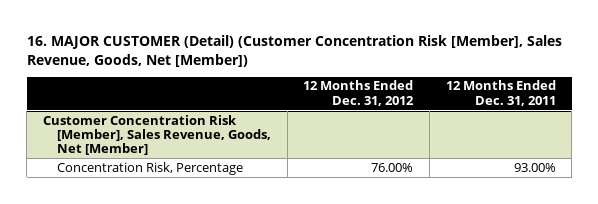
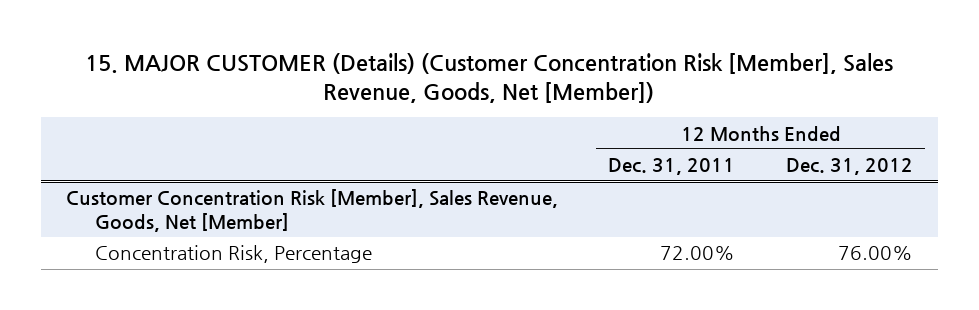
[26,34,562,67] 16. MAJOR CUSTOMER (Detail) (Customer Concentration Risk [Member], Sales Revenue, Goods, Net [Member]) -> [85,52,894,103] 15. MAJOR CUSTOMER (Details) (Customer Concentration Risk [Member], Sales Revenue, Goods, Net [Member])
[513,162,556,172] 93.00% -> [660,246,736,261] 72.00%

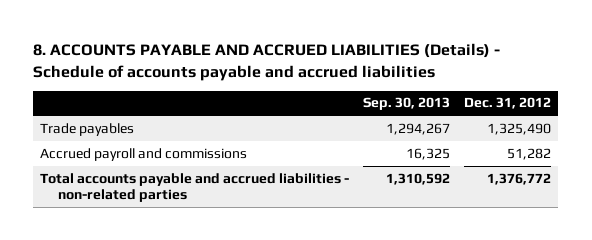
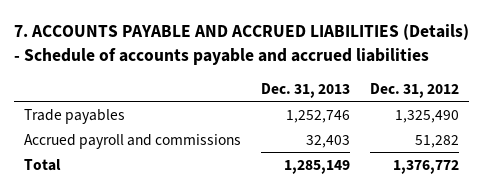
[33,42,501,81] 8. ACCOUNTS PAYABLE AND ACCRUED LIABILITIES (Details) - Schedule of accounts payable and accrued liabilities -> [13,24,469,65] 7. ACCOUNTS PAYABLE AND ACCRUED LIABILITIES (Details) - Schedule of accounts payable and accrued liabilities
[363,97,451,111] Sep. 30, 2013 -> none
none -> [260,82,350,98] Dec. 31, 2013
[40,172,350,203] Total accounts payable and accrued liabilities - non-related parties -> [23,158,61,171] Total

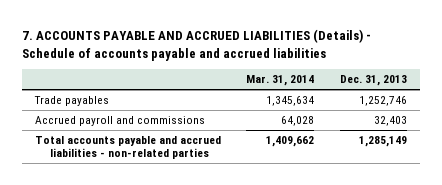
[369,82,459,98] Dec. 31, 2012 -> none
none -> [246,75,315,87] Mar. 31, 2014
[23,158,61,171] Total -> [34,136,221,160] Total accounts payable and accrued liabilities - non-related parties

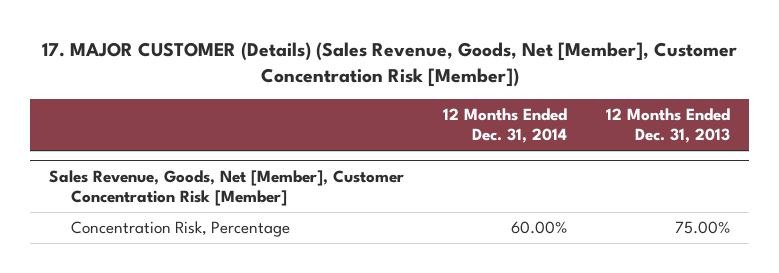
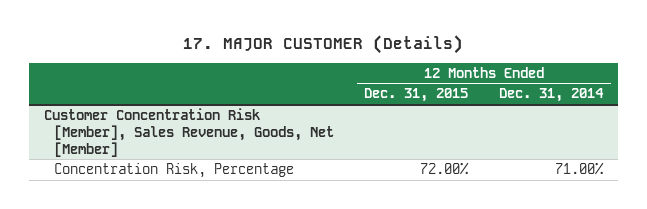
[41,42,737,88] 17. MAJOR CUSTOMER (Details) (Sales Revenue, Goods, Net [Member], Customer Concentration Risk [Member]) -> [183,35,464,55] 17. MAJOR CUSTOMER (Details)
[605,108,730,144] 12 Months Ended Dec. 31, 2013 -> none
none -> [364,88,469,103] Dec. 31, 2015
[49,169,405,206] Sales Revenue, Goods, Net [Member], Customer Concentration Risk [Member] -> [43,107,334,157] Customer Concentration Risk [Member], Sales Revenue, Goods, Net [Member]
[511,221,568,235] 60.00% -> [554,161,604,175] 71.00%

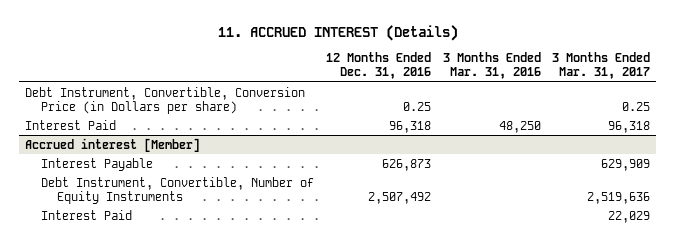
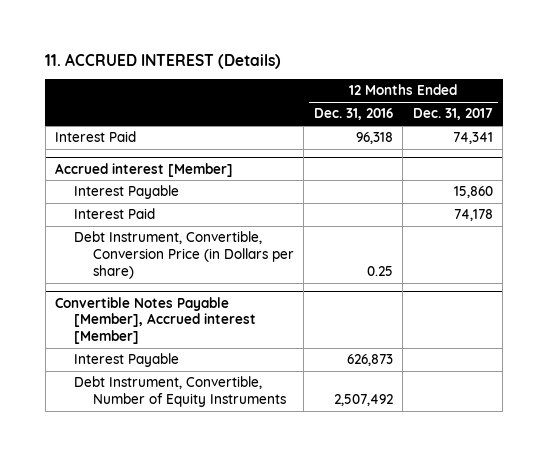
[442,52,541,80] 3 Months Ended Mar. 31, 2016 -> none
[552,52,651,80] 3 Months Ended Mar. 31, 2017 -> none
none -> [412,108,493,121] Dec. 31, 2017
[24,86,305,114] Debt Instrument, Convertible, Conversion Price (in Dollars per share) -> none
none -> [73,185,179,200] Interest Payable
[41,209,133,220] Interest Paid -> [73,208,155,220] Interest Paid
none -> [73,231,294,279] Debt Instrument, Convertible, Conversion Price (in Dollars per share)
none -> [55,296,256,345] Convertible Notes Payable [Member], Accrued interest [Member]

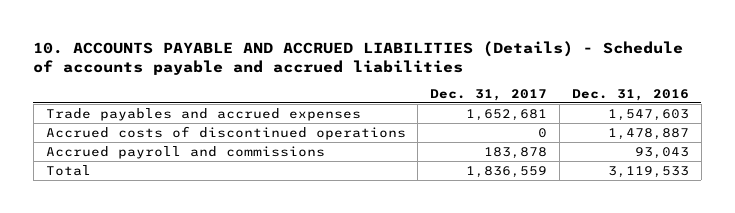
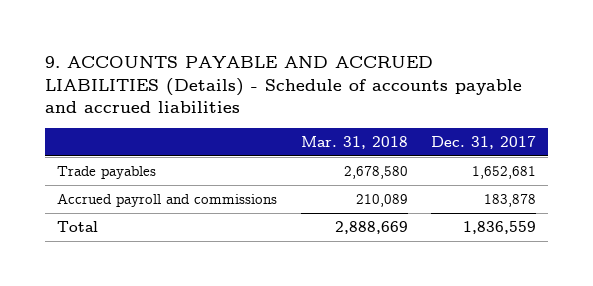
[33,40,684,75] 10. ACCOUNTS PAYABLE AND ACCRUED LIABILITIES (Details) - Schedule of accounts payable and accrued liabilities -> [45,55,523,114] 9. ACCOUNTS PAYABLE AND ACCRUED LIABILITIES (Details) - Schedule of accounts payable and accrued liabilities
[571,88,689,101] Dec. 31, 2016 -> none
none -> [300,136,408,150] Mar. 31, 2018
[45,125,406,140] Accrued costs of discontinued operations -> none
[45,107,361,121] Trade payables and accrued expenses -> [56,165,156,179] Trade payables

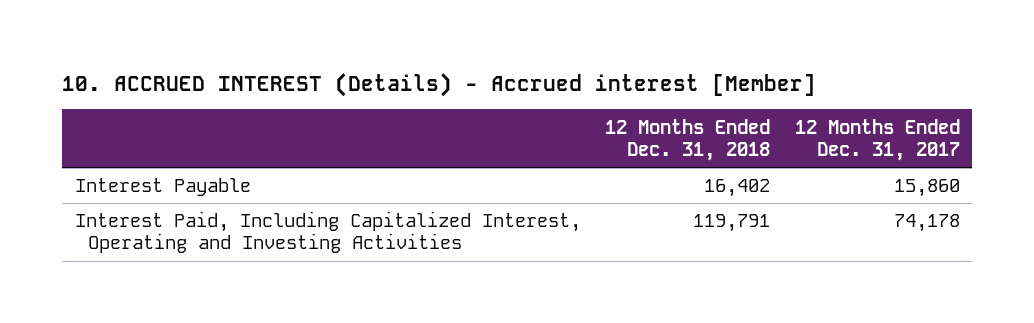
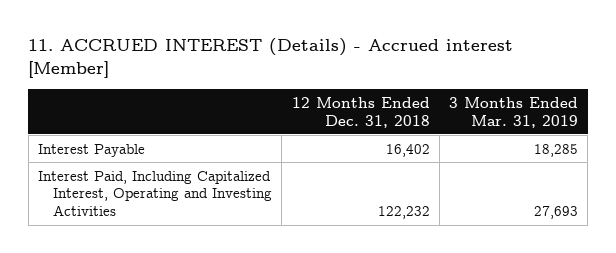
[62,72,817,97] 10. ACCRUED INTEREST (Details) - Accrued interest [Member] -> [28,38,514,79] 11. ACCRUED INTEREST (Details) - Accrued interest [Member]
[794,118,960,161] 12 Months Ended Dec. 31, 2017 -> none
none -> [448,96,578,128] 3 Months Ended Mar. 31, 2019
[693,214,771,233] 119,791 -> [377,206,430,220] 122,232

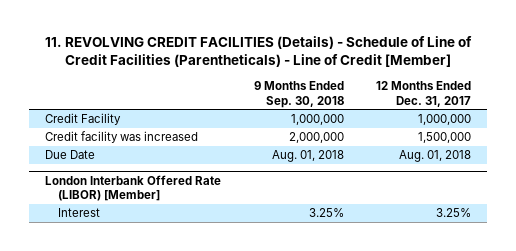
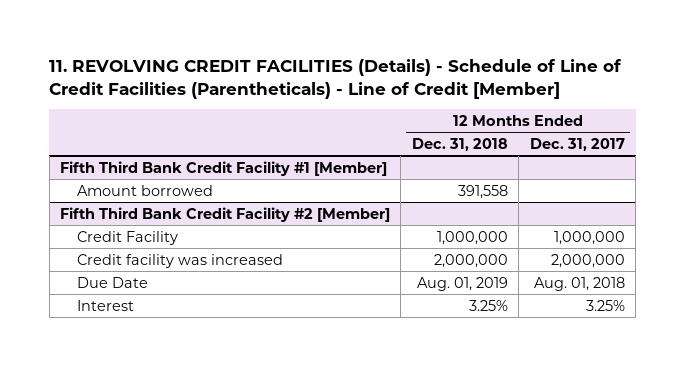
[253,81,344,108] 9 Months Ended Sep. 30, 2018 -> none
none -> [411,137,508,151] Dec. 31, 2018
none -> [59,160,387,176] Fifth Third Bank Credit Facility #1 [Member]
none -> [77,184,214,196] Amount borrowed
none -> [59,206,390,222] Fifth Third Bank Credit Facility #2 [Member]
[418,132,472,144] 1,500,000 -> [550,253,625,268] 2,000,000
[45,174,222,201] London Interbank Offered Rate (LIBOR) [Member] -> none

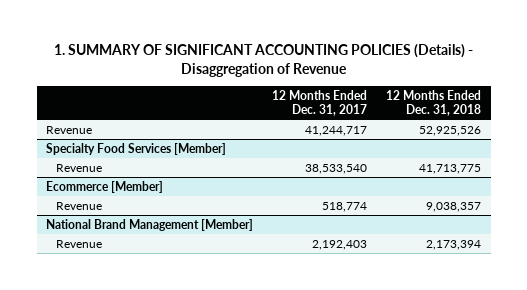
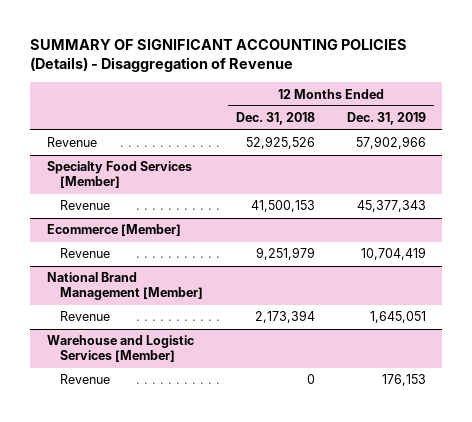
[53,44,473,77] 1. SUMMARY OF SIGNIFICANT ACCOUNTING POLICIES (Details) - Disaggregation of Revenue -> [30,38,408,73] SUMMARY OF SIGNIFICANT ACCOUNTING POLICIES (Details) - Disaggregation of Revenue
[272,89,368,117] 12 Months Ended Dec. 31, 2017 -> none
none -> [346,112,426,126] Dec. 31, 2019
[419,163,482,174] 41,713,775 -> [250,200,315,213] 41,500,153
[426,201,482,212] 9,038,357 -> [255,247,315,261] 9,251,979
none -> [46,335,194,363] Warehouse and Logistic Services [Member]
none -> [60,374,111,385] Revenue

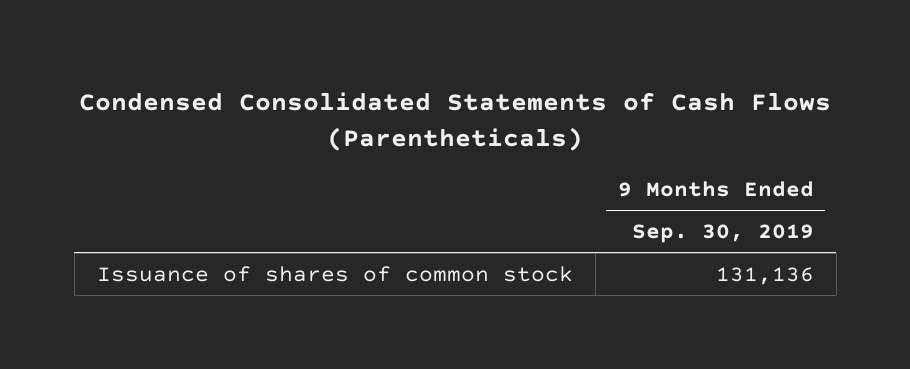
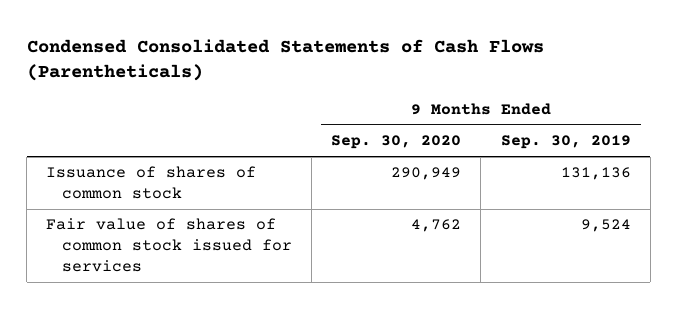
none -> [331,135,462,150] Sep. 30, 2020
none -> [46,218,292,273] Fair value of shares of common stock issued for services

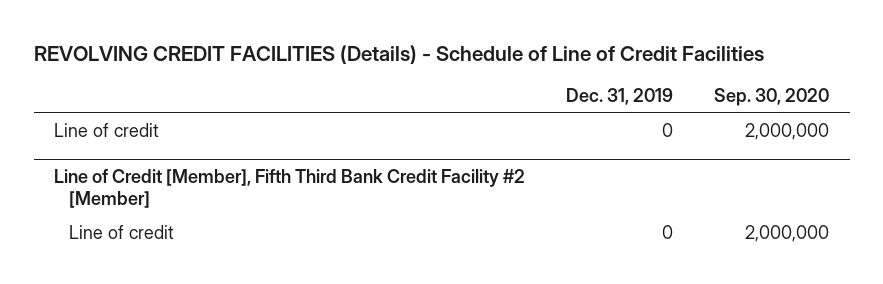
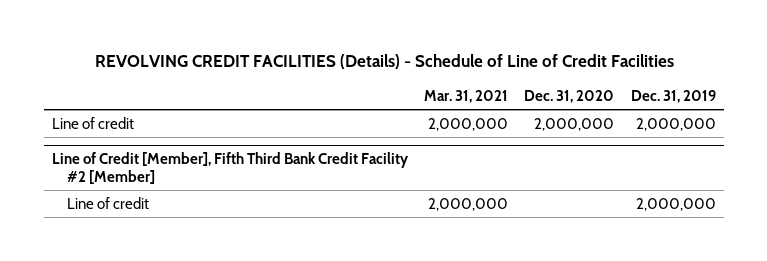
[714,88,830,107] Sep. 30, 2020 -> none
none -> [424,89,509,103] Mar. 31, 2021
none -> [524,89,615,103] Dec. 31, 2020
[662,123,674,138] 0 -> [635,117,716,131] 2,000,000
[662,225,674,240] 0 -> [635,197,716,211] 2,000,000

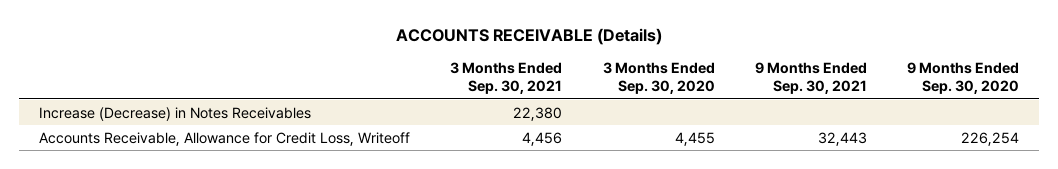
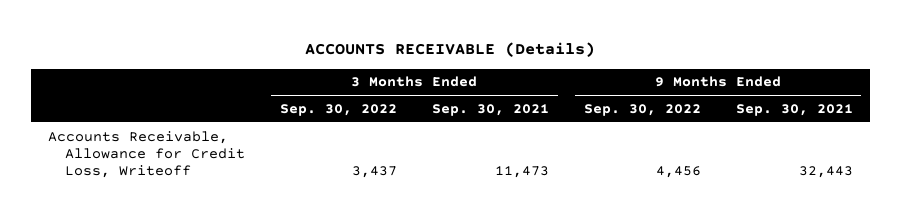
[602,62,715,95] 3 Months Ended Sep. 30, 2020 -> none
[906,62,1019,95] 9 Months Ended Sep. 30, 2020 -> none
none -> [280,103,398,116] Sep. 30, 2022
none -> [583,103,701,116] Sep. 30, 2022
[39,106,312,121] Increase (Decrease) in Notes Receivables -> none
[522,131,563,146] 4,456 -> [494,165,549,178] 11,473

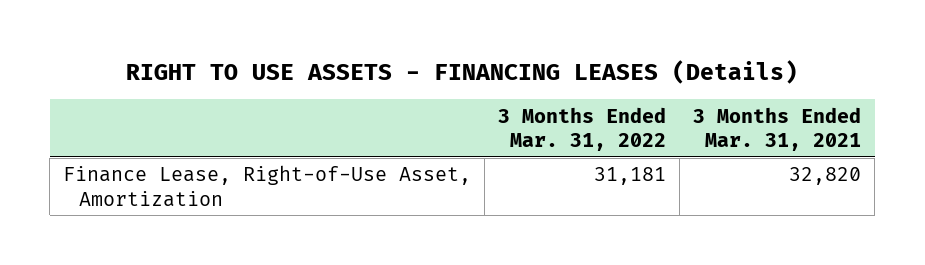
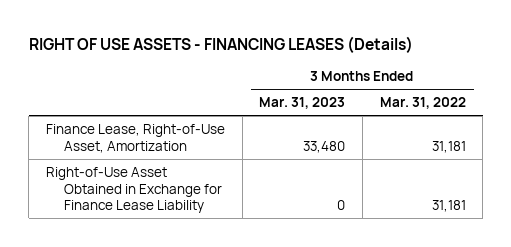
[126,59,799,84] RIGHT TO USE ASSETS - FINANCING LEASES (Details) -> [28,35,413,53] RIGHT OF USE ASSETS - FINANCING LEASES (Details)
[693,106,862,151] 3 Months Ended Mar. 31, 2021 -> none
none -> [259,97,346,110] Mar. 31, 2023
none -> [45,166,222,214] Right-of-Use Asset Obtained in Exchange for Finance Lease Liability

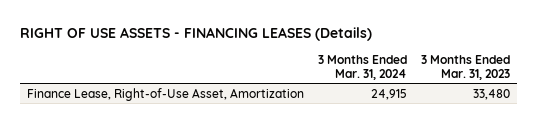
[379,97,466,110] Mar. 31, 2022 -> none
none -> [317,54,407,81] 3 Months Ended Mar. 31, 2024
[45,166,222,214] Right-of-Use Asset Obtained in Exchange for Finance Lease Liability -> none

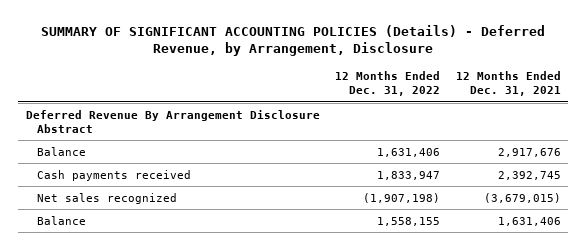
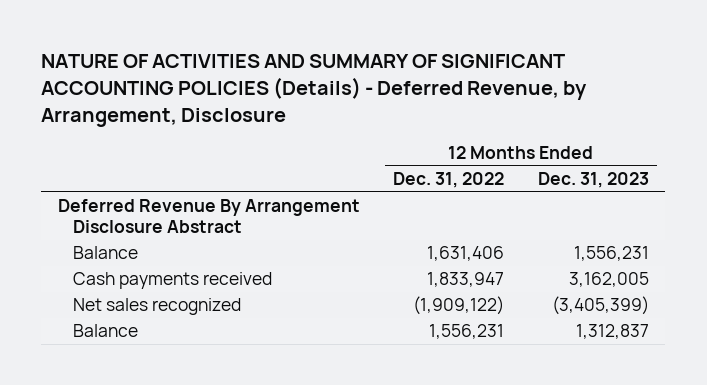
[41,24,546,56] SUMMARY OF SIGNIFICANT ACCOUNTING POLICIES (Details) - Deferred Revenue, by Arrangement, Disclosure -> [41,54,588,128] NATURE OF ACTIVITIES AND SUMMARY OF SIGNIFICANT ACCOUNTING POLICIES (Details) - Deferred Revenue, by Arrangement, Disclosure
[455,70,561,97] 12 Months Ended Dec. 31, 2021 -> none
none -> [537,171,649,188] Dec. 31, 2023
[363,192,441,203] (1,907,198) -> [413,296,505,316] (1,909,122)
[377,216,441,226] 1,558,155 -> [429,324,505,340] 1,556,231

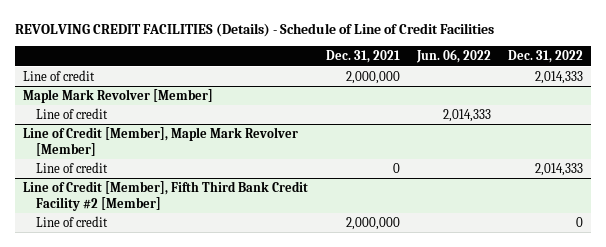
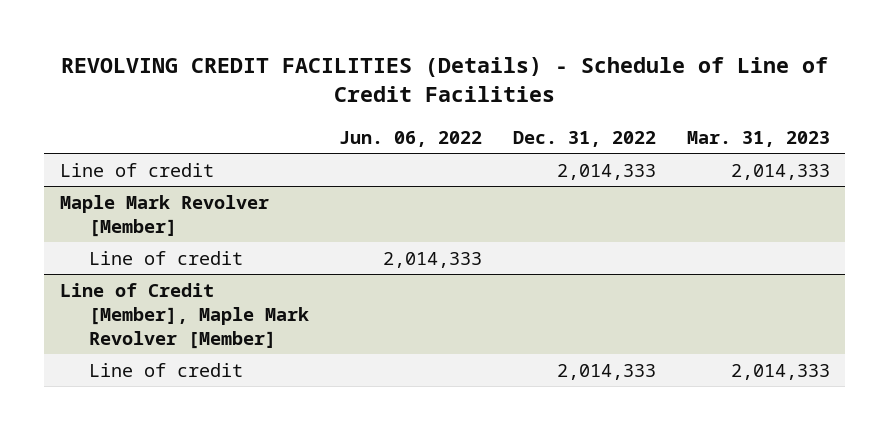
[325,50,400,64] Dec. 31, 2021 -> none
none -> [686,130,830,147] Mar. 31, 2023
[23,180,309,211] Line of Credit [Member], Fifth Third Bank Credit Facility #2 [Member] -> none
[35,215,108,227] Line of credit -> none

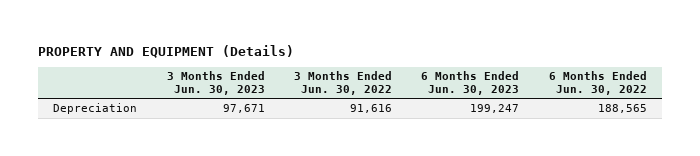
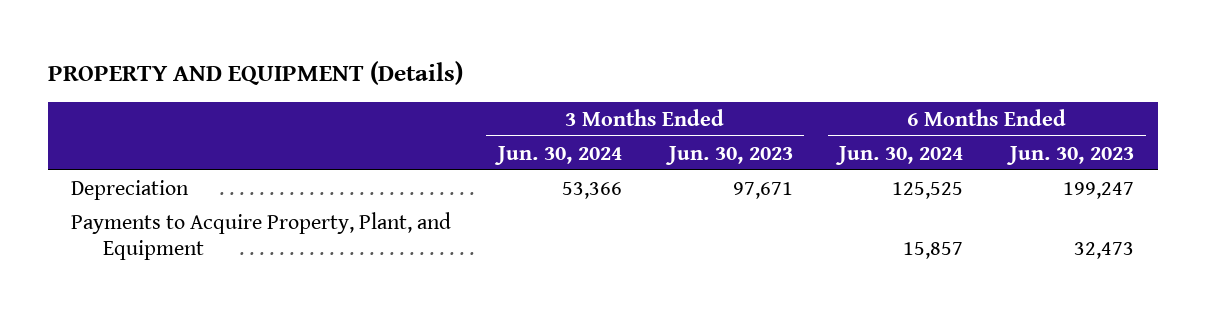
[294,71,393,96] 3 Months Ended Jun. 30, 2022 -> none
[548,71,647,96] 6 Months Ended Jun. 30, 2022 -> none
none -> [493,145,622,165] Jun. 30, 2024
none -> [835,145,964,165] Jun. 30, 2024
none -> [71,211,452,261] Payments to Acquire Property, Plant, and Equipment

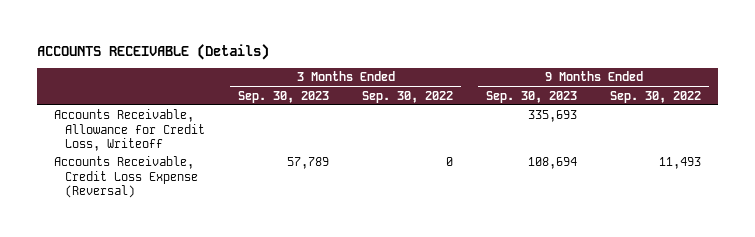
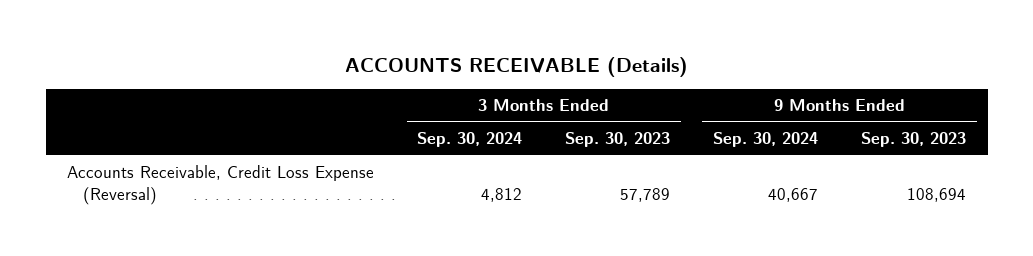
[362,90,454,103] Sep. 30, 2022 -> none
[610,90,702,103] Sep. 30, 2022 -> none
none -> [417,132,523,148] Sep. 30, 2024
none -> [713,132,819,148] Sep. 30, 2024
[53,109,205,152] Accounts Receivable, Allowance for Credit Loss, Writeoff -> none

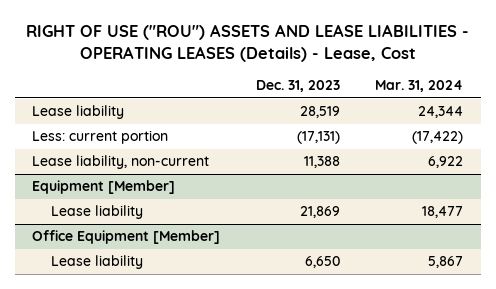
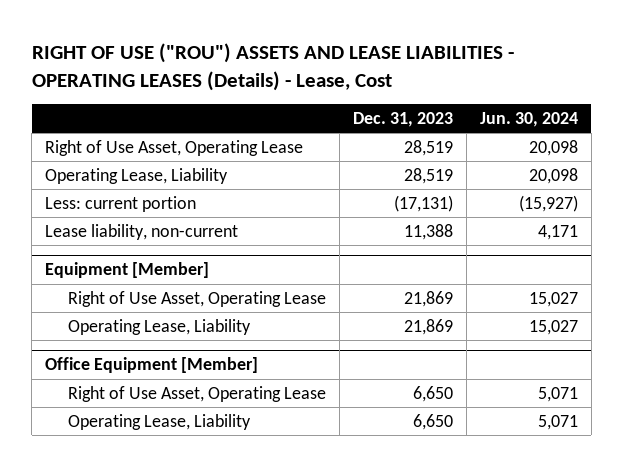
[375,80,464,93] Mar. 31, 2024 -> none
none -> [479,112,578,128] Jun. 30, 2024
none -> [45,139,304,156] Right of Use Asset, Operating Lease
[32,105,125,120] Lease liability -> [45,167,229,184] Operating Lease, Liability
none -> [67,290,326,307] Right of Use Asset, Operating Lease
[51,205,144,220] Lease liability -> [67,318,251,335] Operating Lease, Liability
none -> [67,385,326,402] Right of Use Asset, Operating Lease
[51,255,144,270] Lease liability -> [67,413,251,430] Operating Lease, Liability

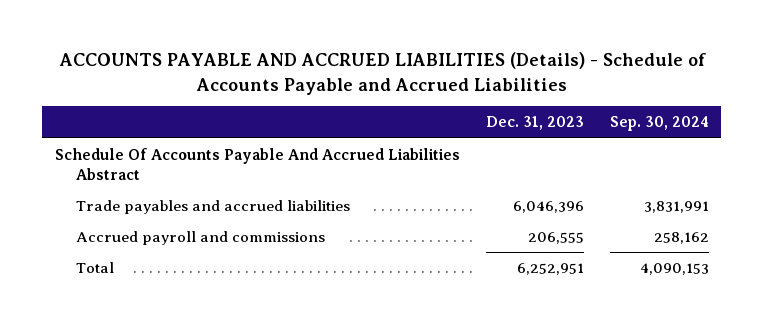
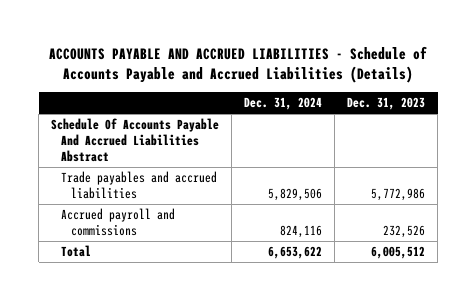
[58,52,706,95] ACCOUNTS PAYABLE AND ACCRUED LIABILITIES (Details) - Schedule of Accounts Payable and Accrued Liabilities -> [49,45,428,84] ACCOUNTS PAYABLE AND ACCRUED LIABILITIES - Schedule of Accounts Payable and Accrued Liabilities (Details)
[609,116,709,132] Sep. 30, 2024 -> none
none -> [244,97,323,111] Dec. 31, 2024
[512,201,584,214] 6,046,396 -> [371,187,426,201] 5,772,986
[527,232,584,245] 206,555 -> [383,224,426,238] 232,526
[516,263,584,276] 6,252,951 -> [371,246,426,260] 6,005,512

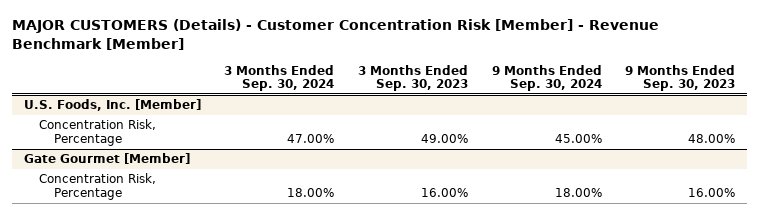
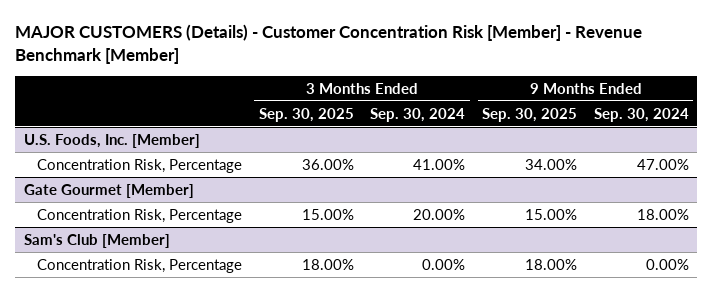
[357,64,468,92] 3 Months Ended Sep. 30, 2023 -> none
[625,64,736,92] 9 Months Ended Sep. 30, 2023 -> none
none -> [258,107,354,122] Sep. 30, 2025
none -> [482,107,578,122] Sep. 30, 2025
[287,133,335,143] 47.00% -> [413,158,466,170] 41.00%
[554,133,602,143] 45.00% -> [636,158,689,170] 47.00%
[287,187,335,197] 18.00% -> [413,208,466,220] 20.00%
none -> [23,233,170,248] Sam's Club [Member]
none -> [36,258,242,273] Concentration Risk, Percentage

